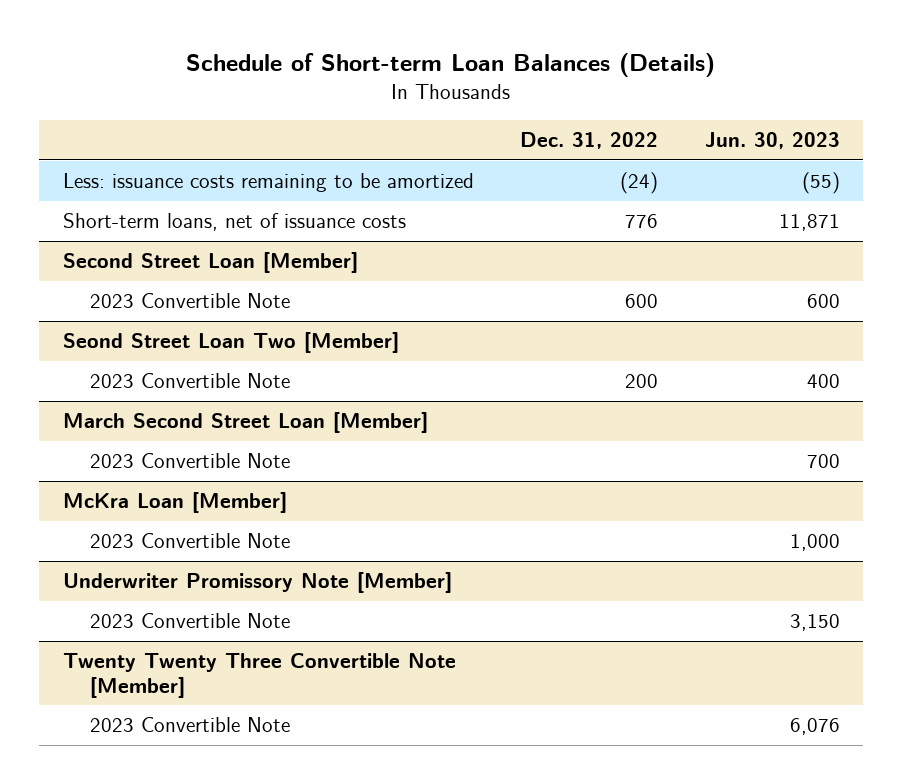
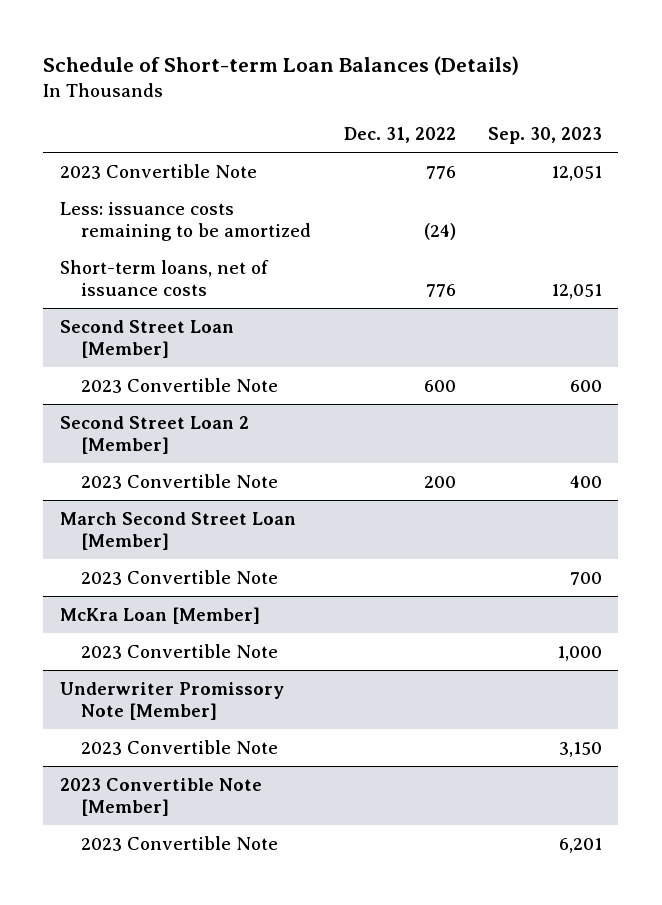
[704,132,840,150] Jun. 30, 2023 -> none
none -> [487,127,602,145] Sep. 30, 2023
none -> [59,163,257,179] 2023 Convertible Note
[62,332,399,354] Seond Street Loan Two [Member] -> [59,415,249,455] Second Street Loan 2 [Member]
[62,653,456,698] Twenty Twenty Three Convertible Note [Member] -> none
[90,717,291,733] 2023 Convertible Note -> none
none -> [59,777,262,817] 2023 Convertible Note [Member]
none -> [81,835,279,851] 2023 Convertible Note

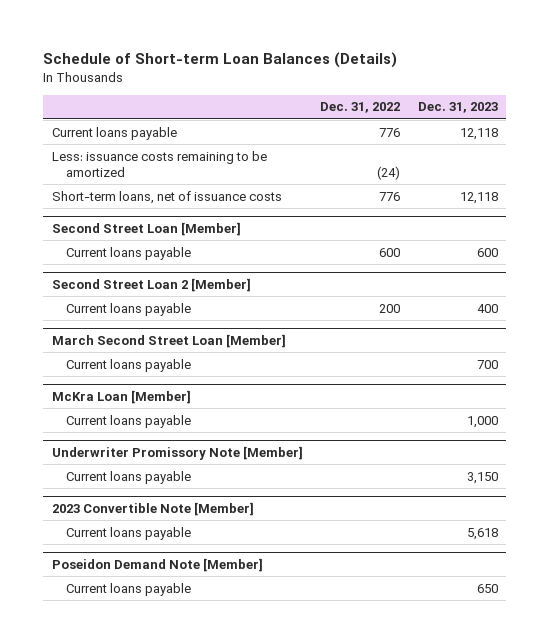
[487,127,602,145] Sep. 30, 2023 -> none
none -> [417,102,498,114] Dec. 31, 2023
[59,163,257,179] 2023 Convertible Note -> [52,126,178,140] Current loans payable
[81,377,279,393] 2023 Convertible Note -> [65,246,191,260] Current loans payable
[81,473,279,489] 2023 Convertible Note -> [65,302,191,316] Current loans payable
[81,569,279,585] 2023 Convertible Note -> [65,358,191,372] Current loans payable
[81,643,279,659] 2023 Convertible Note -> [65,414,191,428] Current loans payable
[81,739,279,755] 2023 Convertible Note -> [65,470,191,484] Current loans payable
[81,835,279,851] 2023 Convertible Note -> [65,526,191,540] Current loans payable
none -> [52,557,264,572] Poseidon Demand Note [Member]
none -> [65,582,191,596] Current loans payable

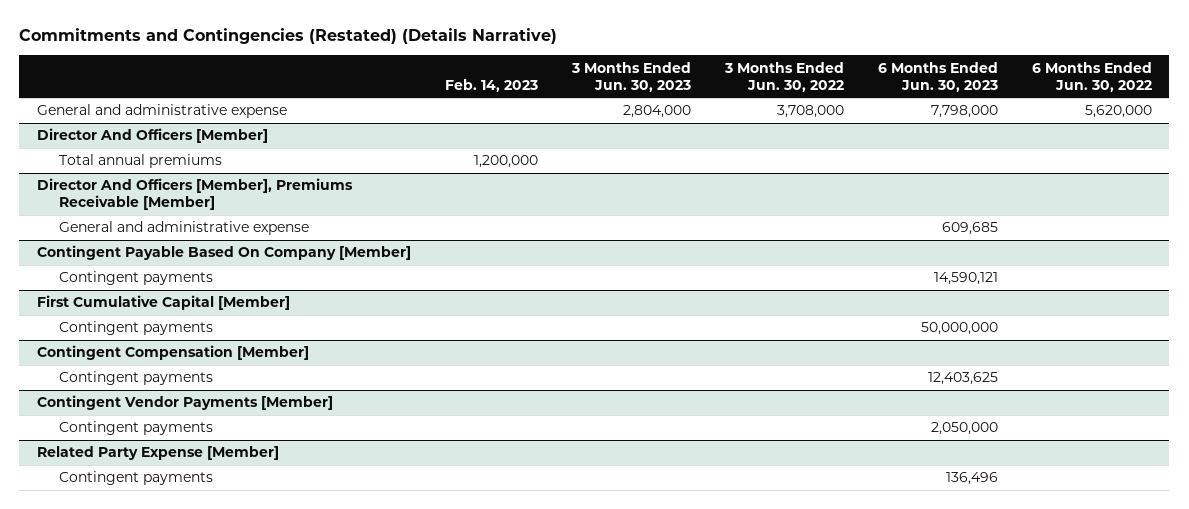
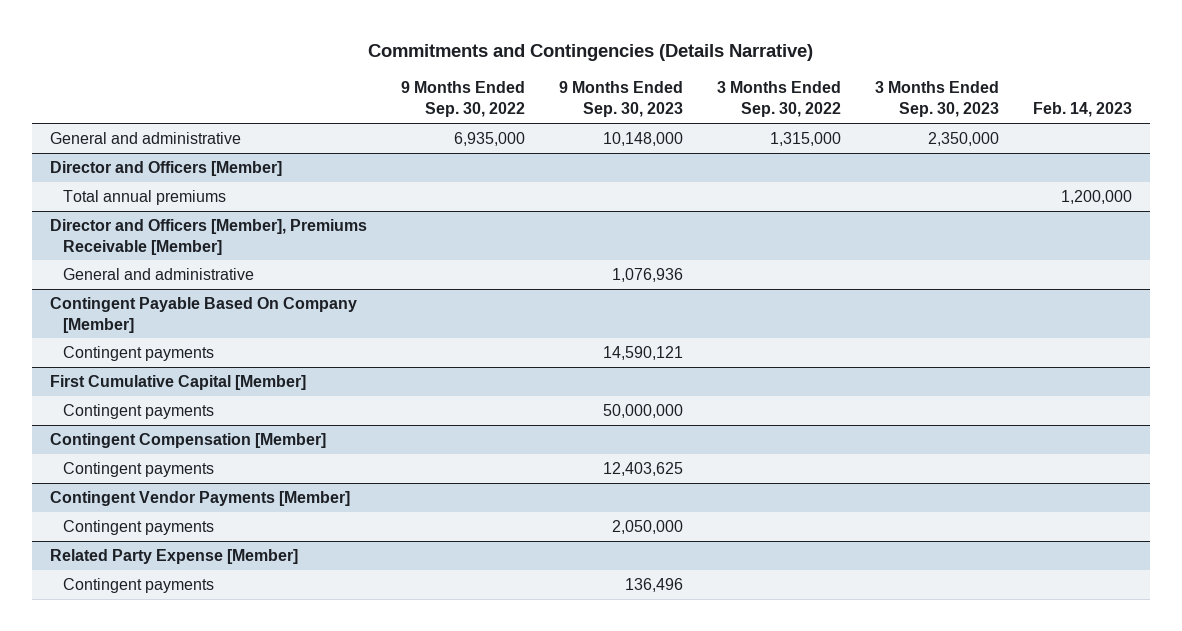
[19,28,558,45] Commitments and Contingencies (Restated) (Details Narrative) -> [367,44,813,62] Commitments and Contingencies (Details Narrative)
[570,61,691,92] 3 Months Ended Jun. 30, 2023 -> none
[723,61,844,92] 3 Months Ended Jun. 30, 2022 -> none
[877,61,998,92] 6 Months Ended Jun. 30, 2023 -> none
[1032,61,1153,92] 6 Months Ended Jun. 30, 2022 -> none
none -> [400,81,525,118] 9 Months Ended Sep. 30, 2022
none -> [558,81,683,118] 9 Months Ended Sep. 30, 2023
none -> [717,81,842,118] 3 Months Ended Sep. 30, 2022
none -> [875,81,1000,118] 3 Months Ended Sep. 30, 2023
[36,104,287,119] General and administrative expense -> [49,131,241,144] General and administrative
[36,128,268,144] Director And Officers [Member] -> [49,160,282,176] Director and Officers [Member]
[36,178,353,211] Director And Officers [Member], Premiums Receivable [Member] -> [49,218,367,255] Director and Officers [Member], Premiums Receivable [Member]
[58,221,309,236] General and administrative expense -> [63,267,255,280] General and administrative

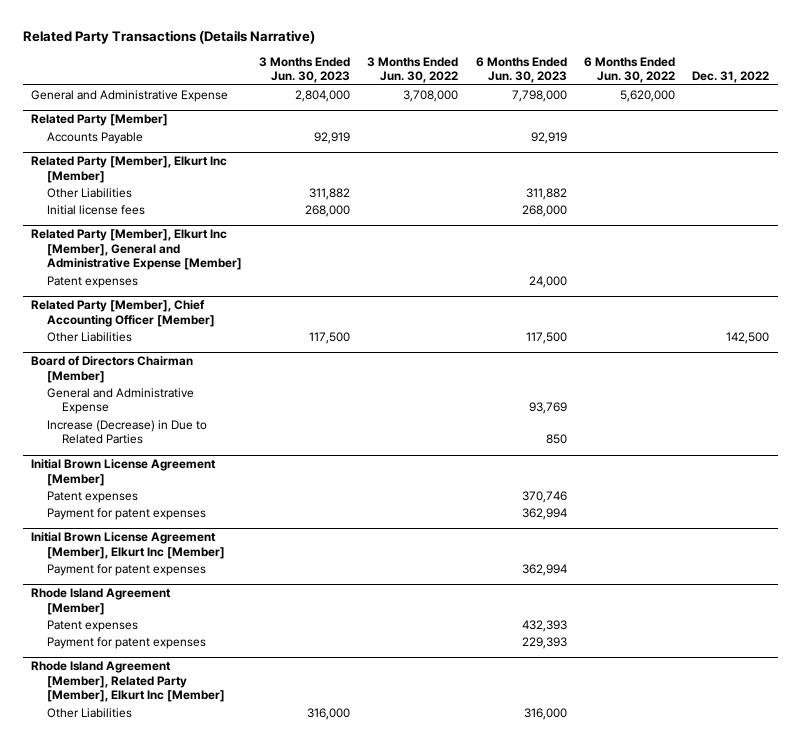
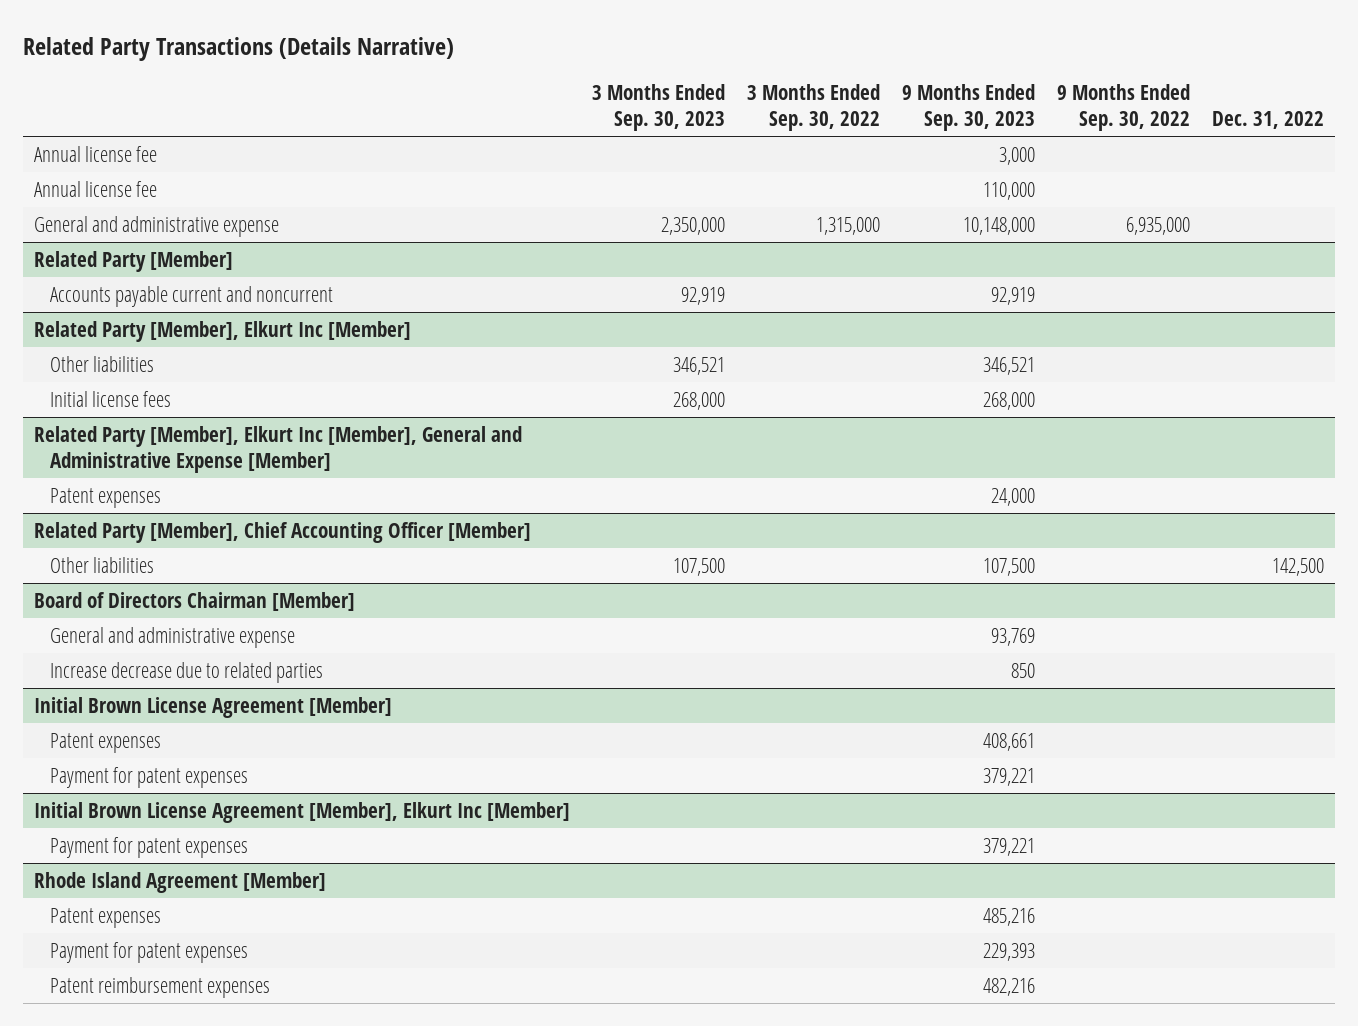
[259,56,351,84] 3 Months Ended Jun. 30, 2023 -> none
[367,56,459,84] 3 Months Ended Jun. 30, 2022 -> none
[475,56,567,84] 6 Months Ended Jun. 30, 2023 -> none
[583,56,675,84] 6 Months Ended Jun. 30, 2022 -> none
none -> [592,83,726,131] 3 Months Ended Sep. 30, 2023
none -> [746,83,880,131] 3 Months Ended Sep. 30, 2022
none -> [901,83,1035,131] 9 Months Ended Sep. 30, 2023
none -> [1056,83,1190,131] 9 Months Ended Sep. 30, 2022
none -> [34,145,158,162] Annual license fee
none -> [34,180,158,197] Annual license fee
[31,89,229,102] General and Administrative Expense -> [34,215,280,237] General and administrative expense
[46,131,143,144] Accounts Payable -> [49,285,333,307] Accounts payable current and noncurrent
[46,187,132,198] Other Liabilities -> [49,355,154,372] Other liabilities
[46,331,132,342] Other Liabilities -> [49,556,154,573] Other liabilities
[46,387,194,415] General and Administrative Expense -> [49,626,295,648] General and administrative expense
[46,419,207,445] Increase (Decrease) in Due to Related Parties -> [49,661,323,683] Increase decrease due to related parties
[31,661,225,703] Rhode Island Agreement [Member], Related Party [Member], Elkurt Inc [Member] -> none
[46,707,132,718] Other Liabilities -> none
none -> [49,976,270,998] Patent reimbursement expenses

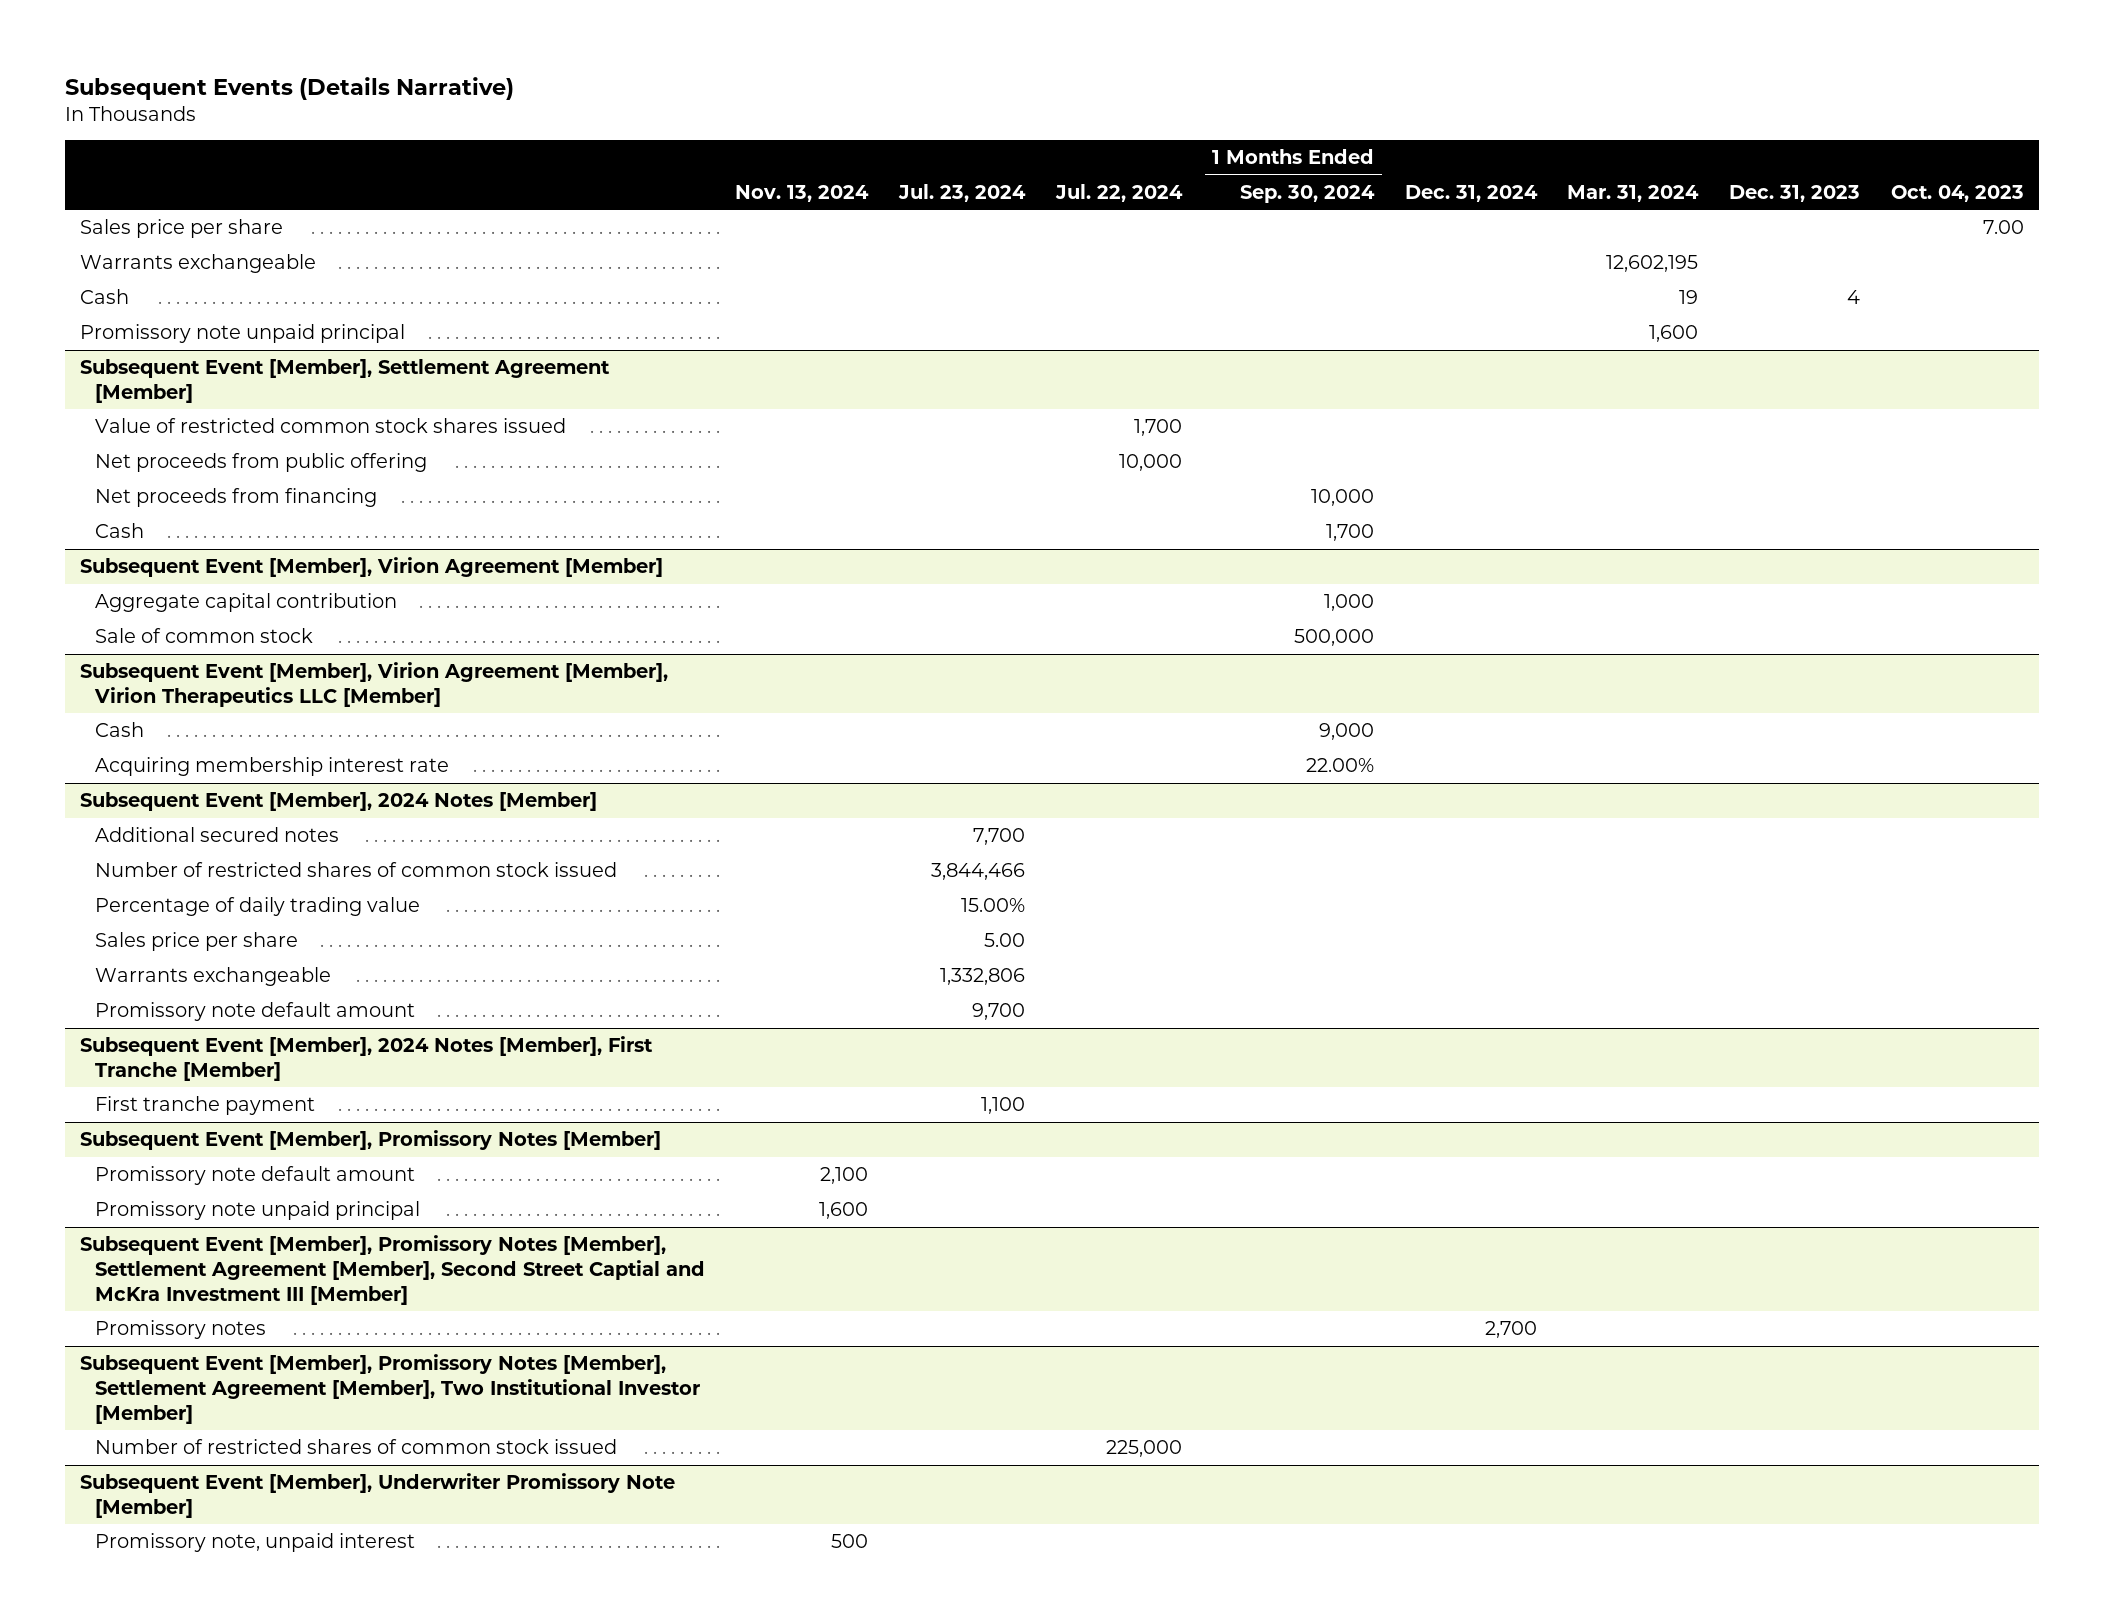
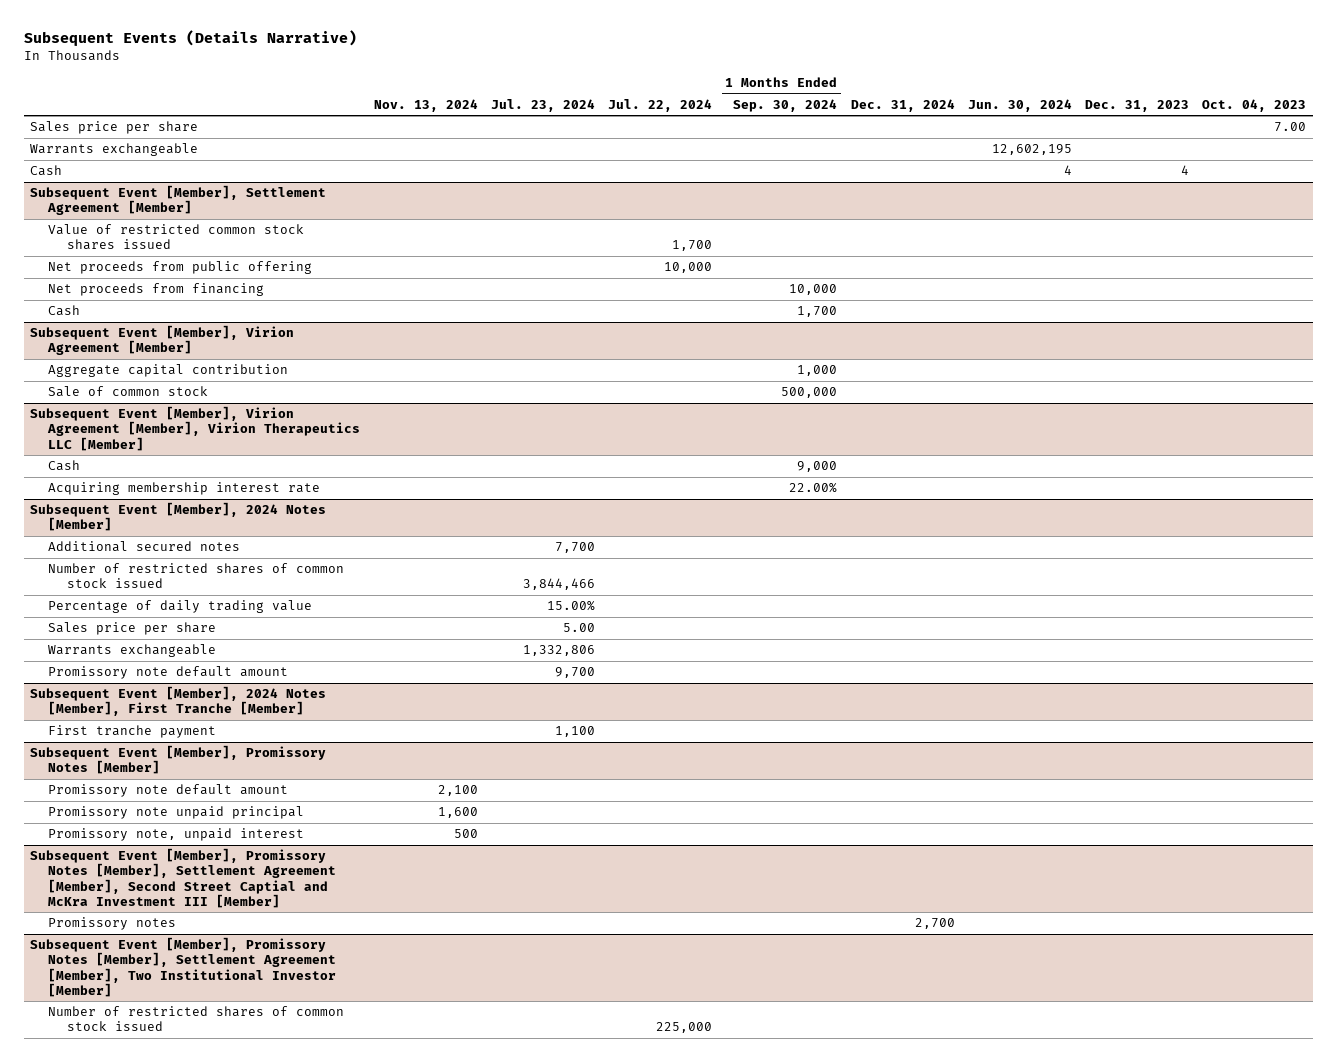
[1567,184,1700,202] Mar. 31, 2024 -> none
none -> [967,98,1072,112] Jun. 30, 2024
[80,324,406,344] Promissory note unpaid principal -> none
none -> [48,828,305,842] Promissory note, unpaid interest
[80,1473,676,1518] Subsequent Event [Member], Underwriter Promissory Note [Member] -> none
[94,1533,415,1553] Promissory note, unpaid interest -> none

